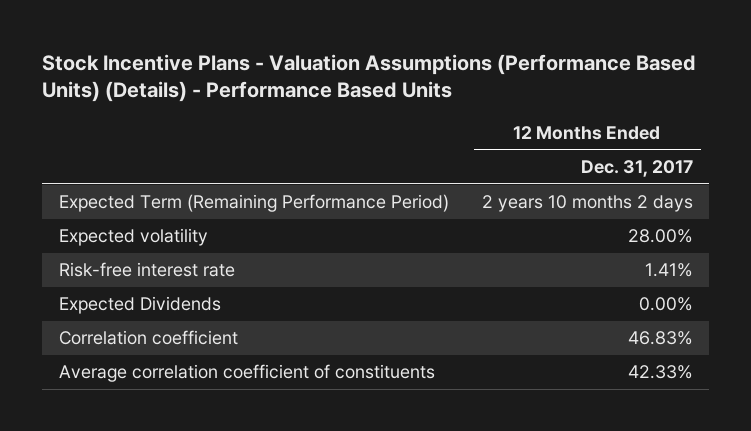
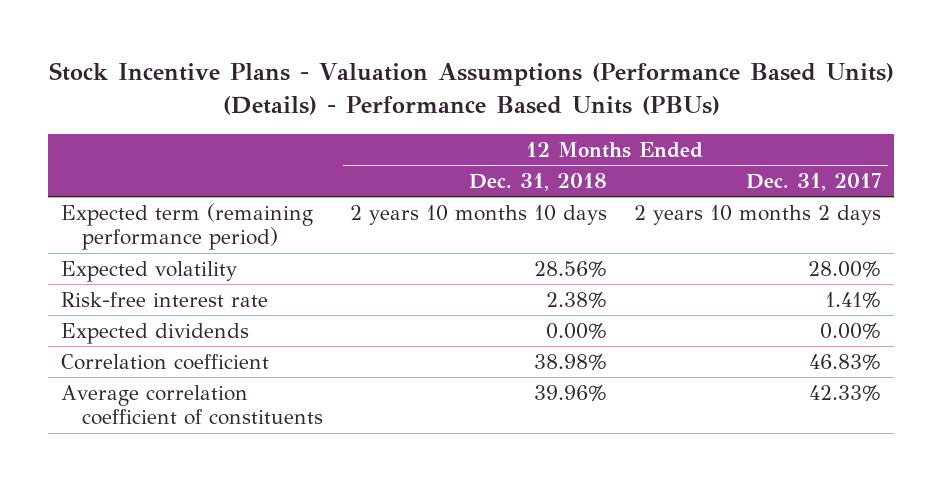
[41,53,696,103] Stock Incentive Plans - Valuation Assumptions (Performance Based Units) (Details) - Performance Based Units -> [49,62,895,116] Stock Incentive Plans - Valuation Assumptions (Performance Based Units) (Details) - Performance Based Units (PBUs)
none -> [468,172,607,191] Dec. 31, 2018
[58,194,449,213] Expected Term (Remaining Performance Period) -> [61,202,314,251] Expected term (remaining performance period)
[58,296,221,315] Expected Dividends -> [61,322,250,344] Expected dividends

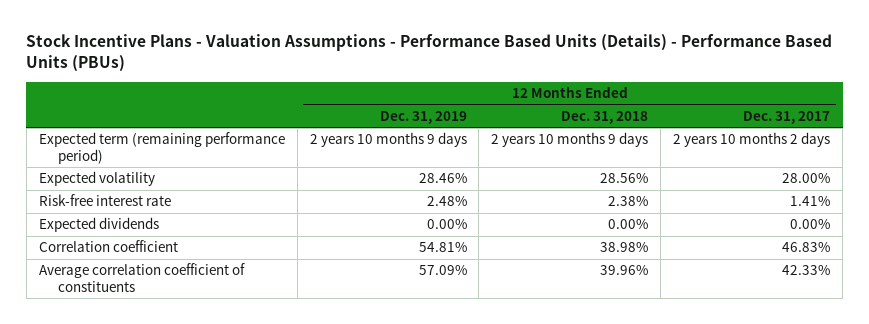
[49,62,895,116] Stock Incentive Plans - Valuation Assumptions (Performance Based Units) (Details) - Performance Based Units (PBUs) -> [26,34,833,73] Stock Incentive Plans - Valuation Assumptions - Performance Based Units (Details) - Performance Based Units (PBUs)
none -> [379,110,467,124] Dec. 31, 2019
[349,204,607,225] 2 years 10 months 10 days -> [491,132,649,148] 2 years 10 months 9 days

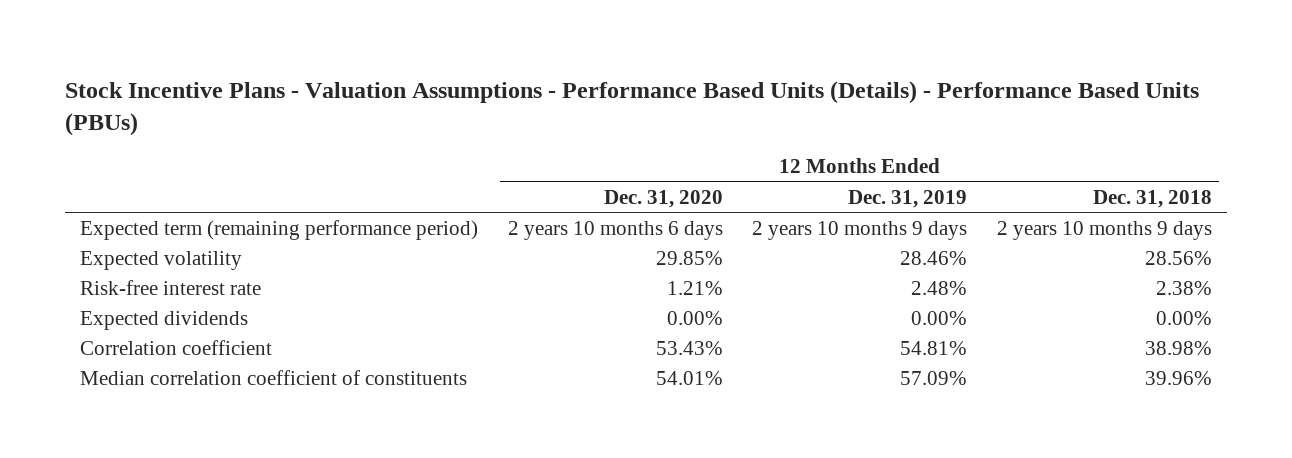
[743,110,831,124] Dec. 31, 2017 -> none
none -> [603,189,723,208] Dec. 31, 2020
[38,263,245,292] Average correlation coefficient of constituents -> [79,369,467,385] Median correlation coefficient of constituents

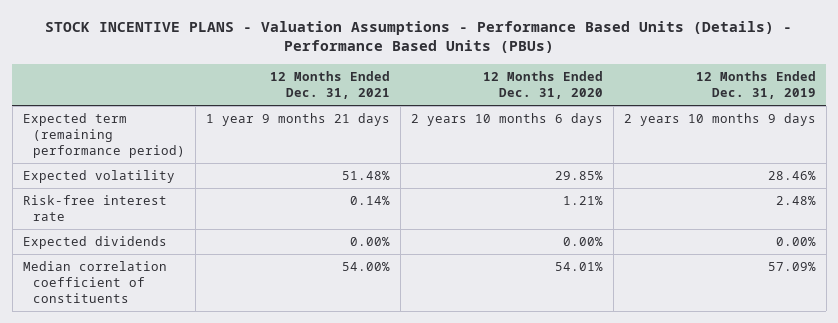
[65,80,1200,137] Stock Incentive Plans - Valuation Assumptions - Performance Based Units (Details) - Performance Based Units (PBUs) -> [45,20,793,54] STOCK INCENTIVE PLANS - Valuation Assumptions - Performance Based Units (Details) - Performance Based Units (PBUs)
[1092,189,1212,208] Dec. 31, 2018 -> none
none -> [270,71,391,99] 12 Months Ended Dec. 31, 2021
[79,339,272,355] Correlation coefficient -> none

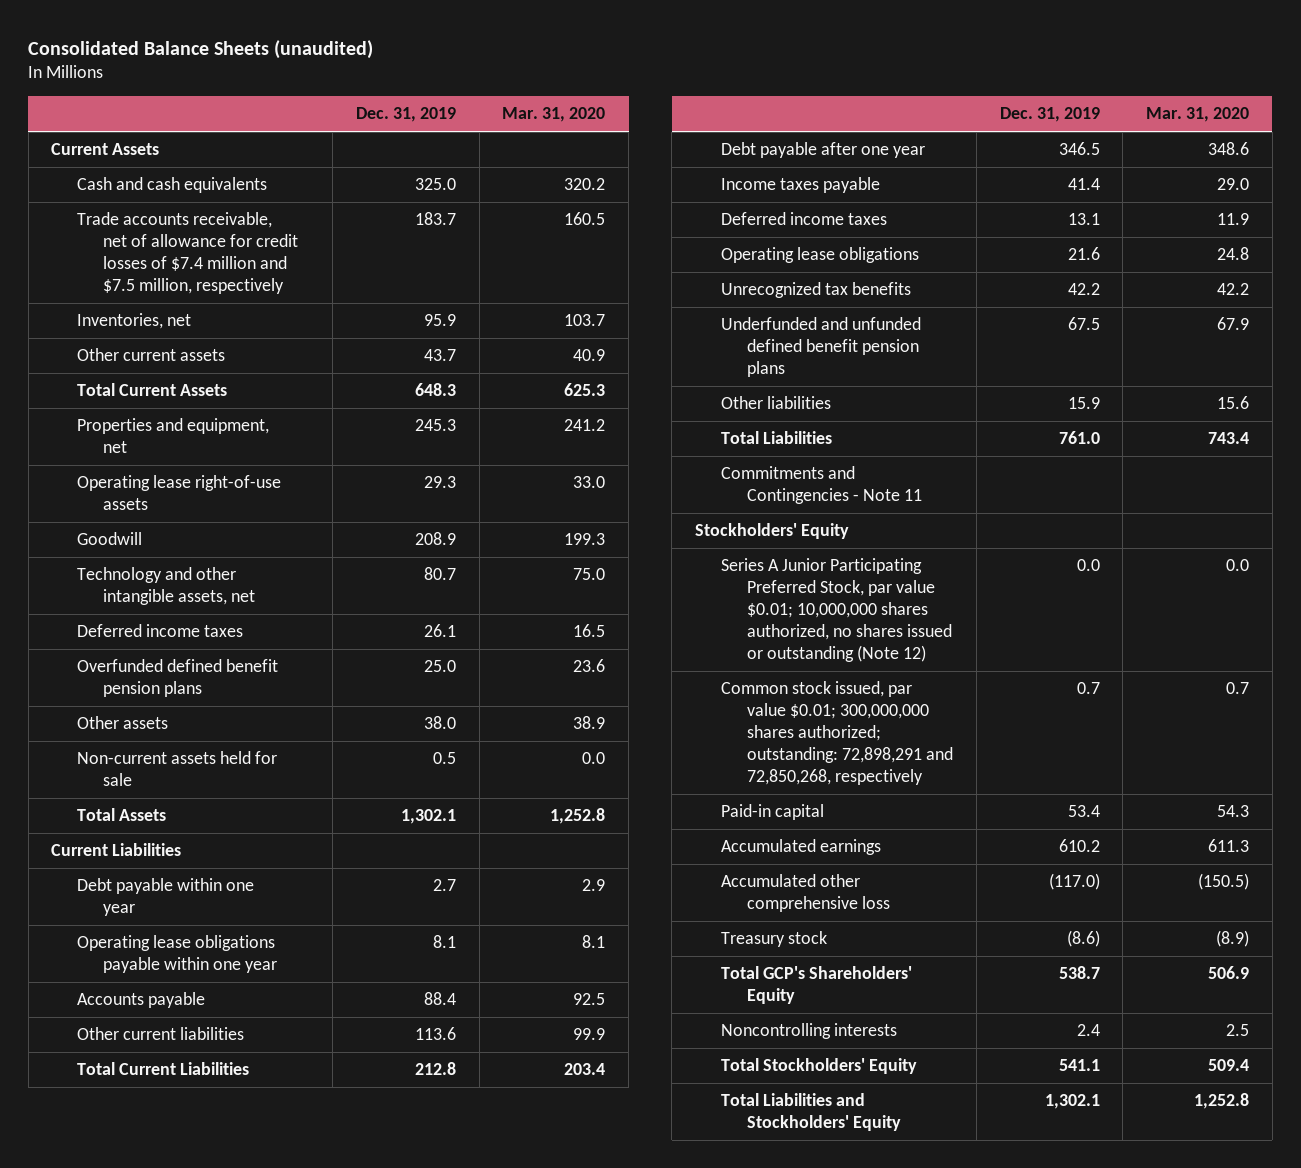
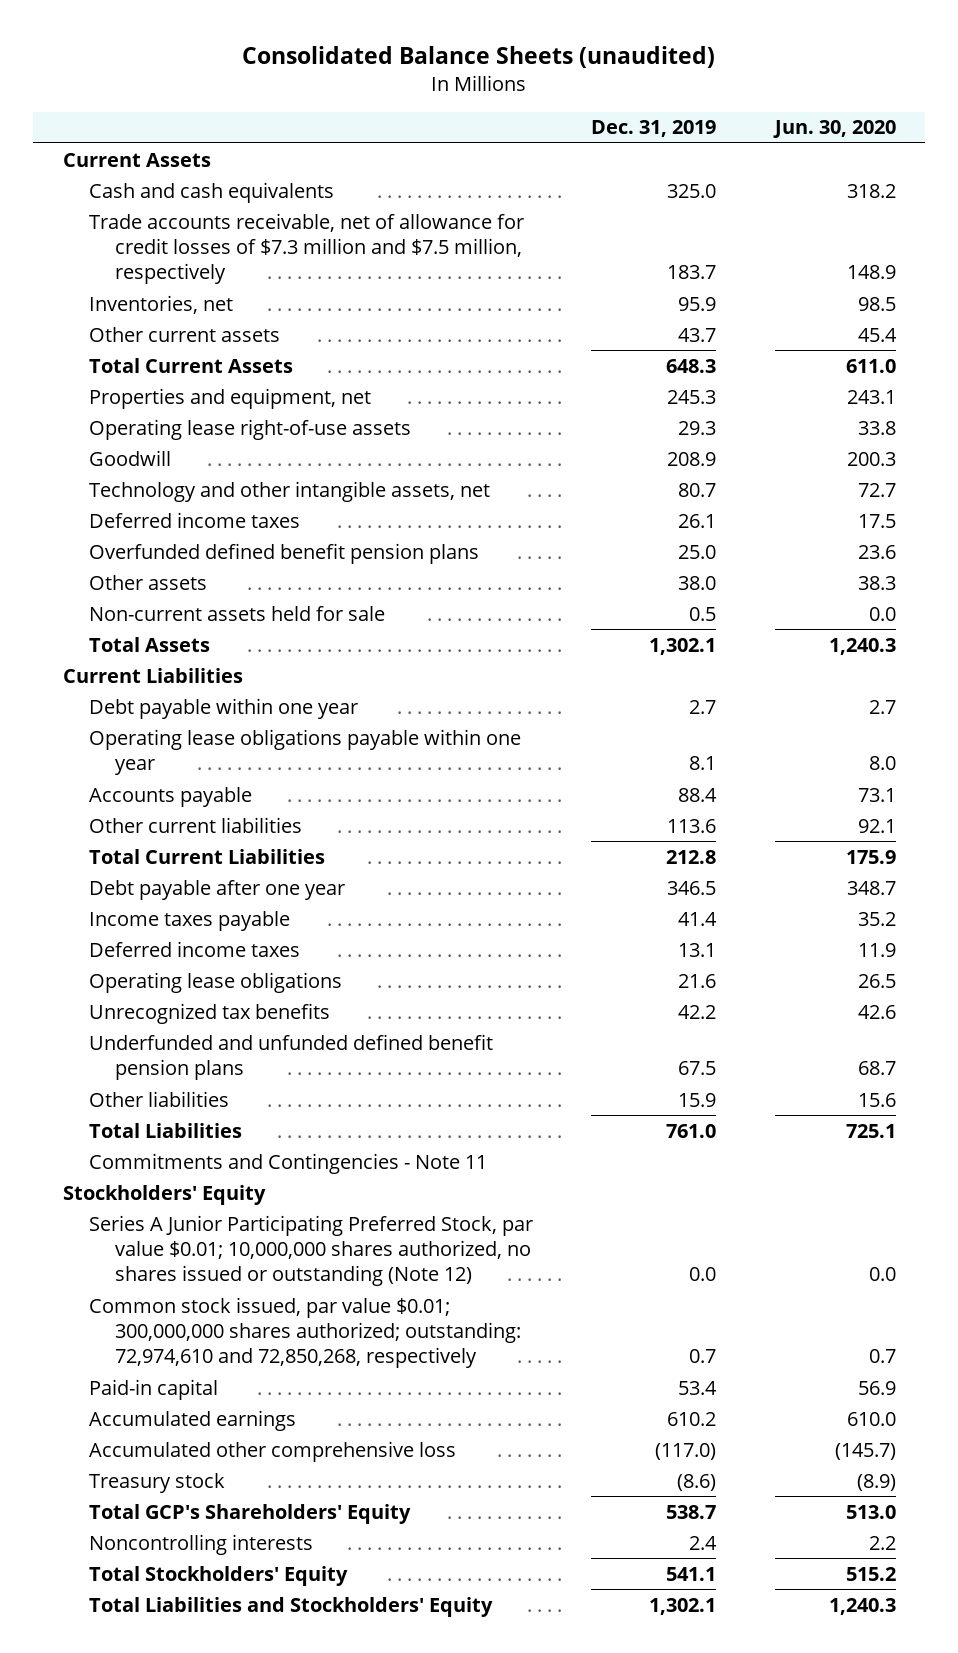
[502,107,606,123] Mar. 31, 2020 -> none
none -> [772,120,896,139] Jun. 30, 2020
[77,212,299,294] Trade accounts receivable, net of allowance for credit losses of $7.4 million and $7.5 million, respectively -> [88,212,524,285] Trade accounts receivable, net of allowance for credit losses of $7.3 million and $7.5 million, respectively
[721,681,954,785] Common stock issued, par value $0.01; 300,000,000 shares authorized; outstanding: 72,898,291 and 72,850,268, respectively -> [88,1296,522,1369] Common stock issued, par value $0.01; 300,000,000 shares authorized; outstanding: 72,974,610 and 72,850,268, respectively

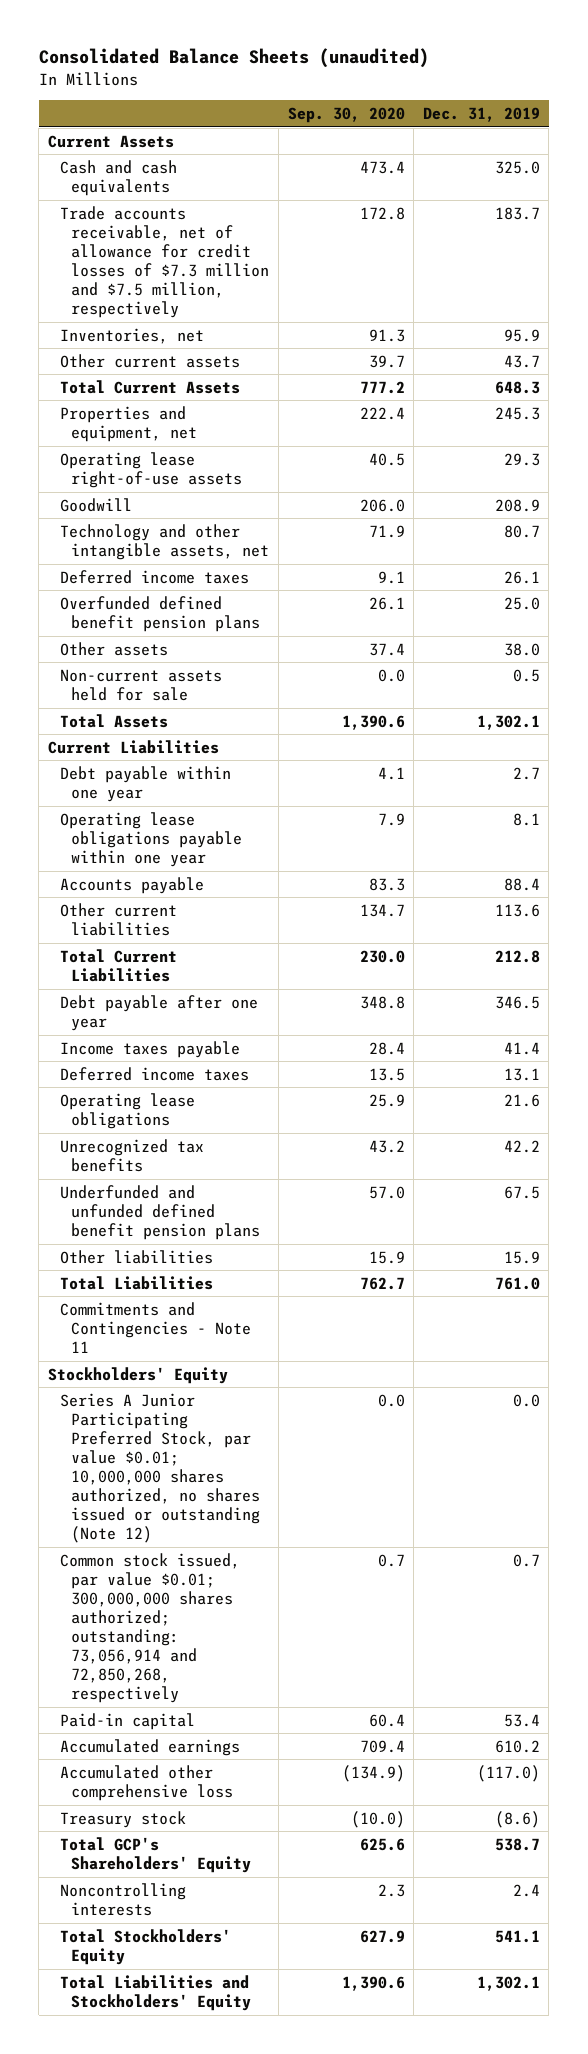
[772,120,896,139] Jun. 30, 2020 -> none
none -> [287,107,405,124] Sep. 30, 2020
[88,1296,522,1369] Common stock issued, par value $0.01; 300,000,000 shares authorized; outstanding: 72,974,610 and 72,850,268, respectively -> [59,1552,240,1704] Common stock issued, par value $0.01; 300,000,000 shares authorized; outstanding: 73,056,914 and 72,850,268, respectively

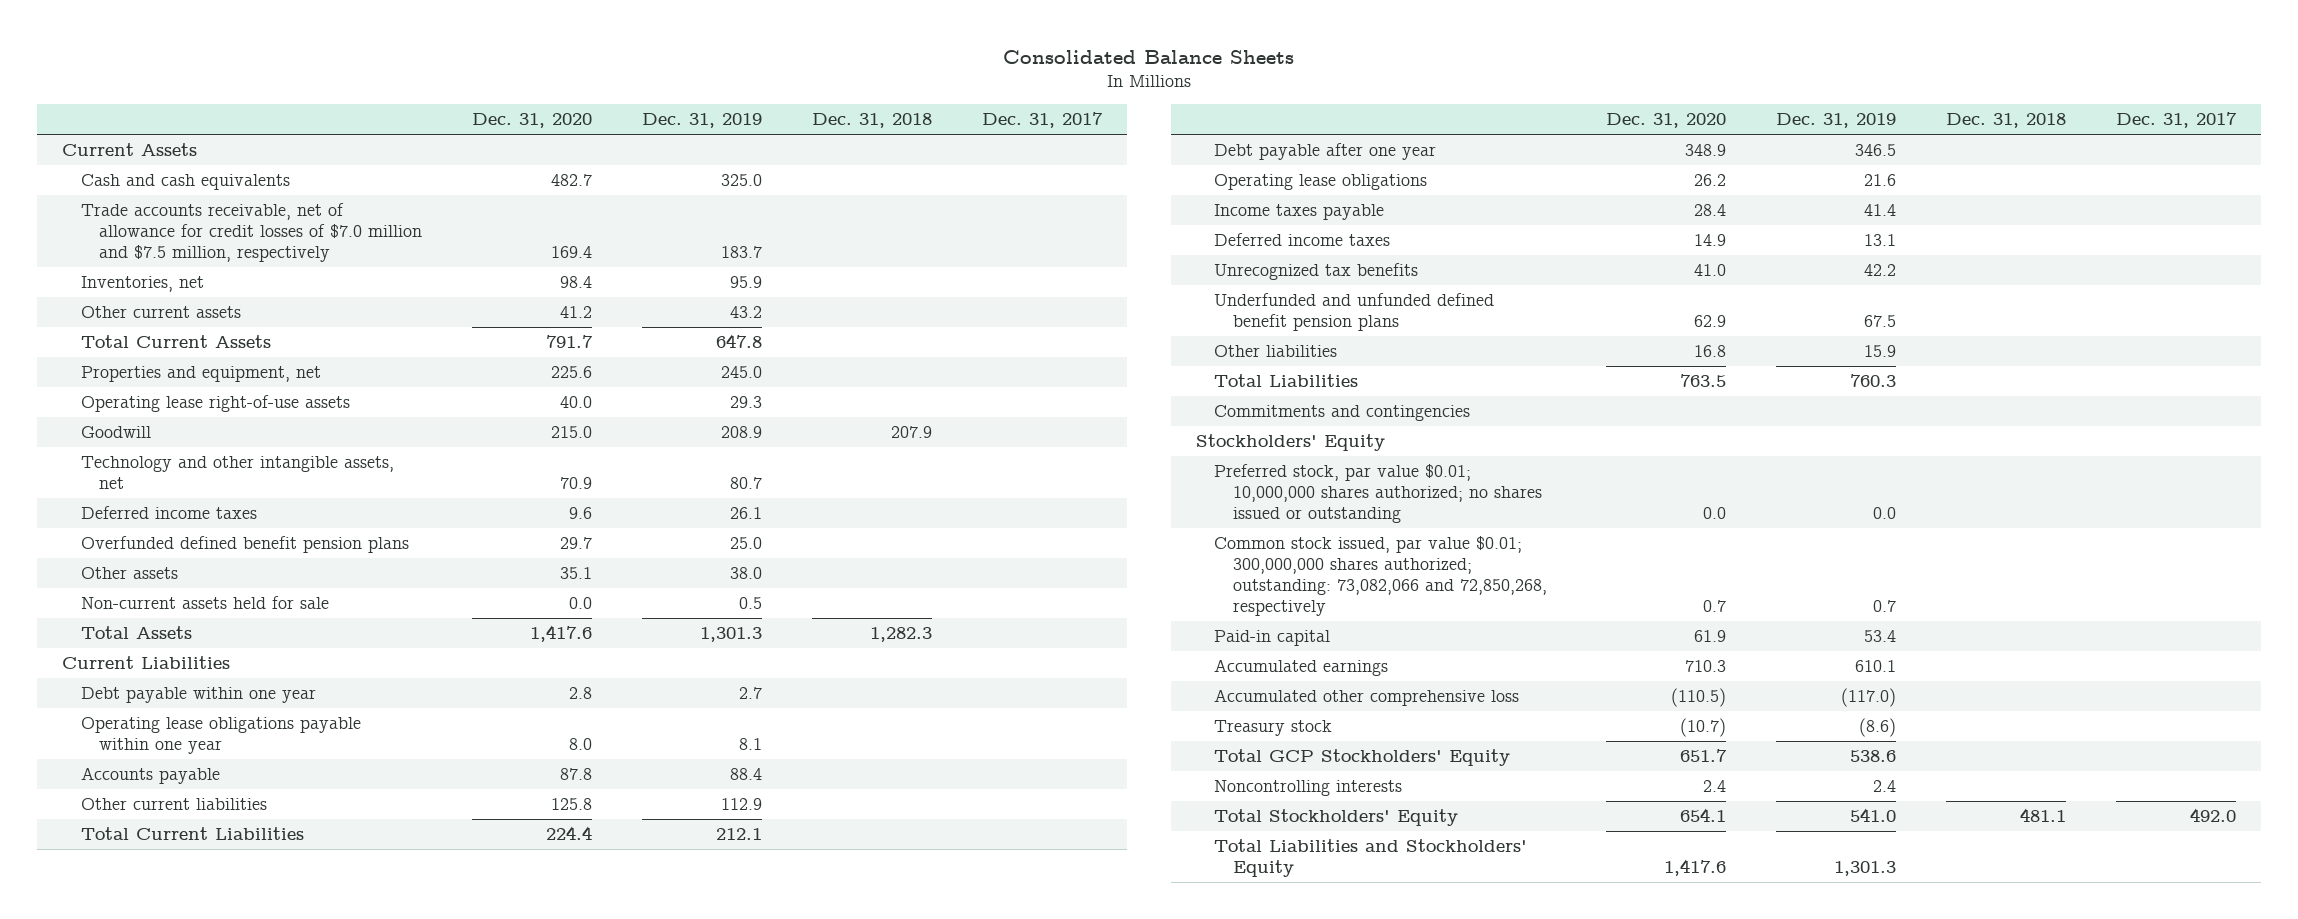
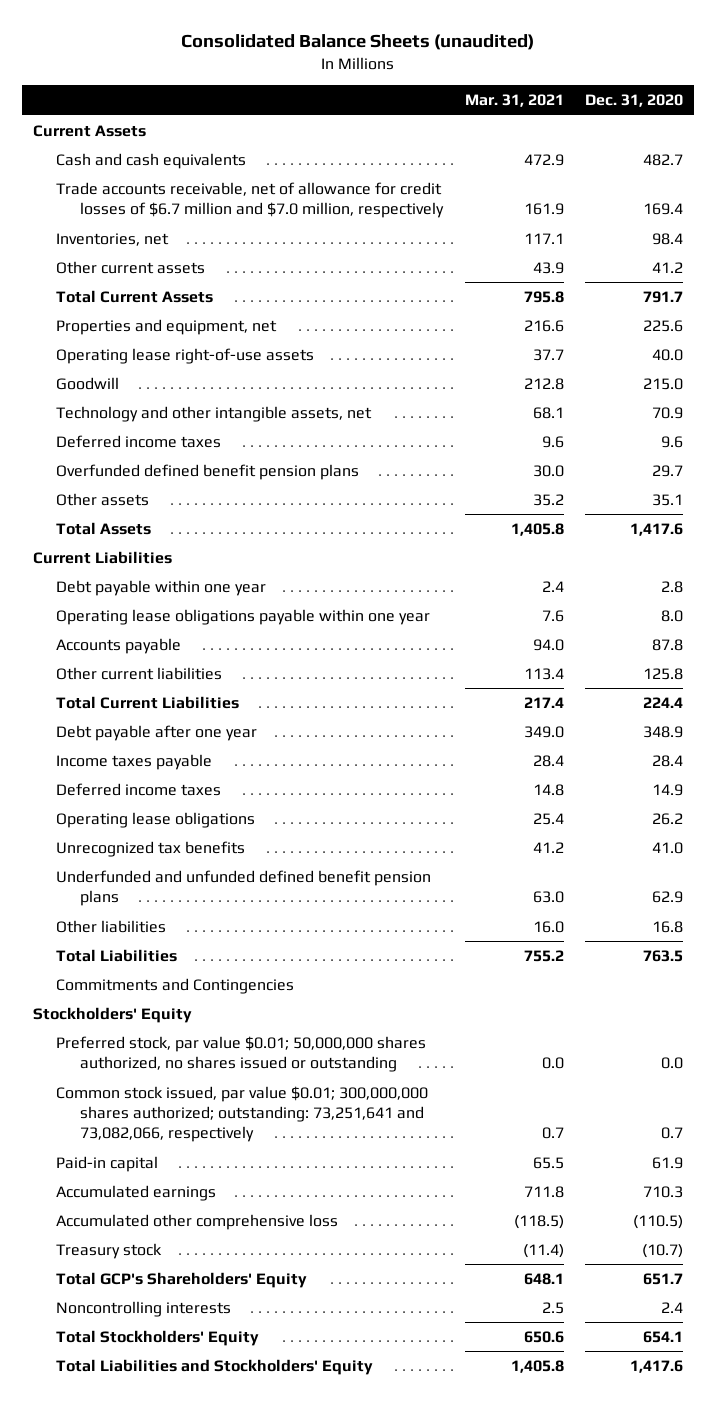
[1003,49,1295,64] Consolidated Balance Sheets -> [180,33,534,50] Consolidated Balance Sheets (unaudited)
[642,113,763,129] Dec. 31, 2019 -> none
[812,113,933,129] Dec. 31, 2018 -> none
[982,112,1104,129] Dec. 31, 2017 -> none
none -> [464,94,564,108] Mar. 31, 2021
[80,202,423,263] Trade accounts receivable, net of allowance for credit losses of $7.0 million and $7.5 million, respectively -> [56,181,444,219] Trade accounts receivable, net of allowance for credit losses of $6.7 million and $7.0 million, respectively
[80,595,329,609] Non-current assets held for sale -> none
[1214,173,1428,190] Operating lease obligations -> [56,811,256,828] Operating lease obligations
[1214,404,1471,421] Commitments and contingencies -> [56,977,295,994] Commitments and Contingencies
[1214,463,1542,524] Preferred stock, par value $0.01; 10,000,000 shares authorized; no shares issued or outstanding -> [56,1035,427,1073] Preferred stock, par value $0.01; 50,000,000 shares authorized, no shares issued or outstanding
[1214,535,1547,617] Common stock issued, par value $0.01; 300,000,000 shares authorized; outstanding: 73,082,066 and 72,850,268, respectively -> [56,1085,429,1143] Common stock issued, par value $0.01; 300,000,000 shares authorized; outstanding: 73,251,641 and 73,082,066, respectively
[1214,748,1511,766] Total GCP Stockholders' Equity -> [56,1271,308,1288] Total GCP's Shareholders' Equity

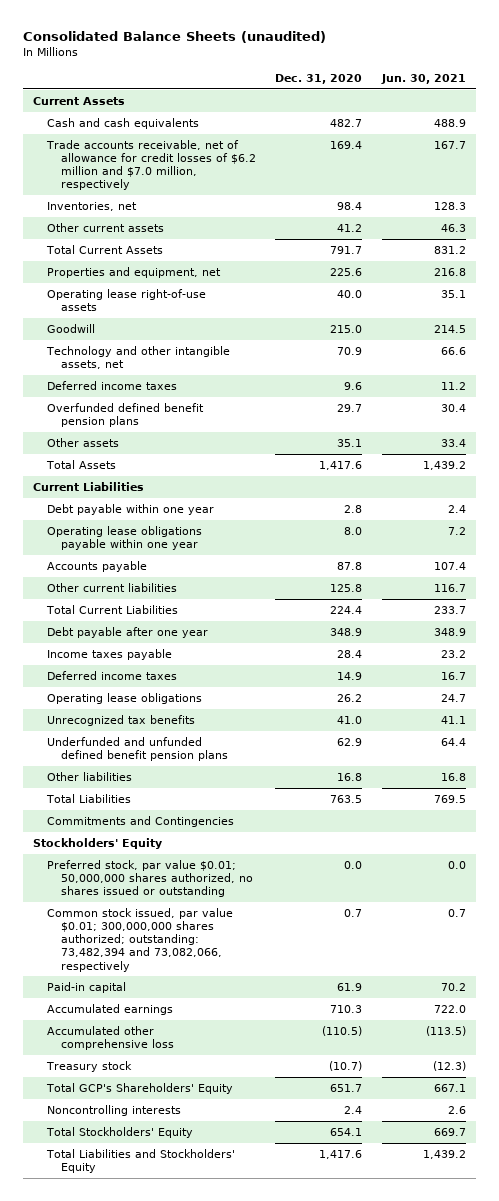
[464,94,564,108] Mar. 31, 2021 -> none
none -> [380,73,466,84] Jun. 30, 2021
[56,181,444,219] Trade accounts receivable, net of allowance for credit losses of $6.7 million and $7.0 million, respectively -> [46,139,257,191] Trade accounts receivable, net of allowance for credit losses of $6.2 million and $7.0 million, respectively
[56,1085,429,1143] Common stock issued, par value $0.01; 300,000,000 shares authorized; outstanding: 73,251,641 and 73,082,066, respectively -> [47,907,234,972] Common stock issued, par value $0.01; 300,000,000 shares authorized; outstanding: 73,482,394 and 73,082,066, respectively

